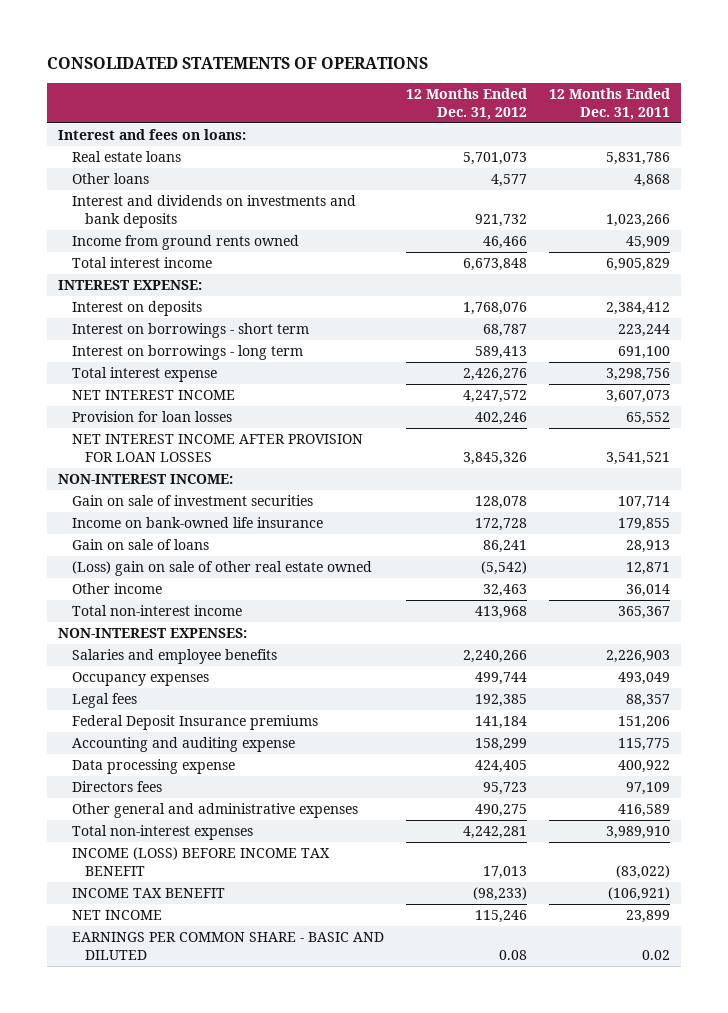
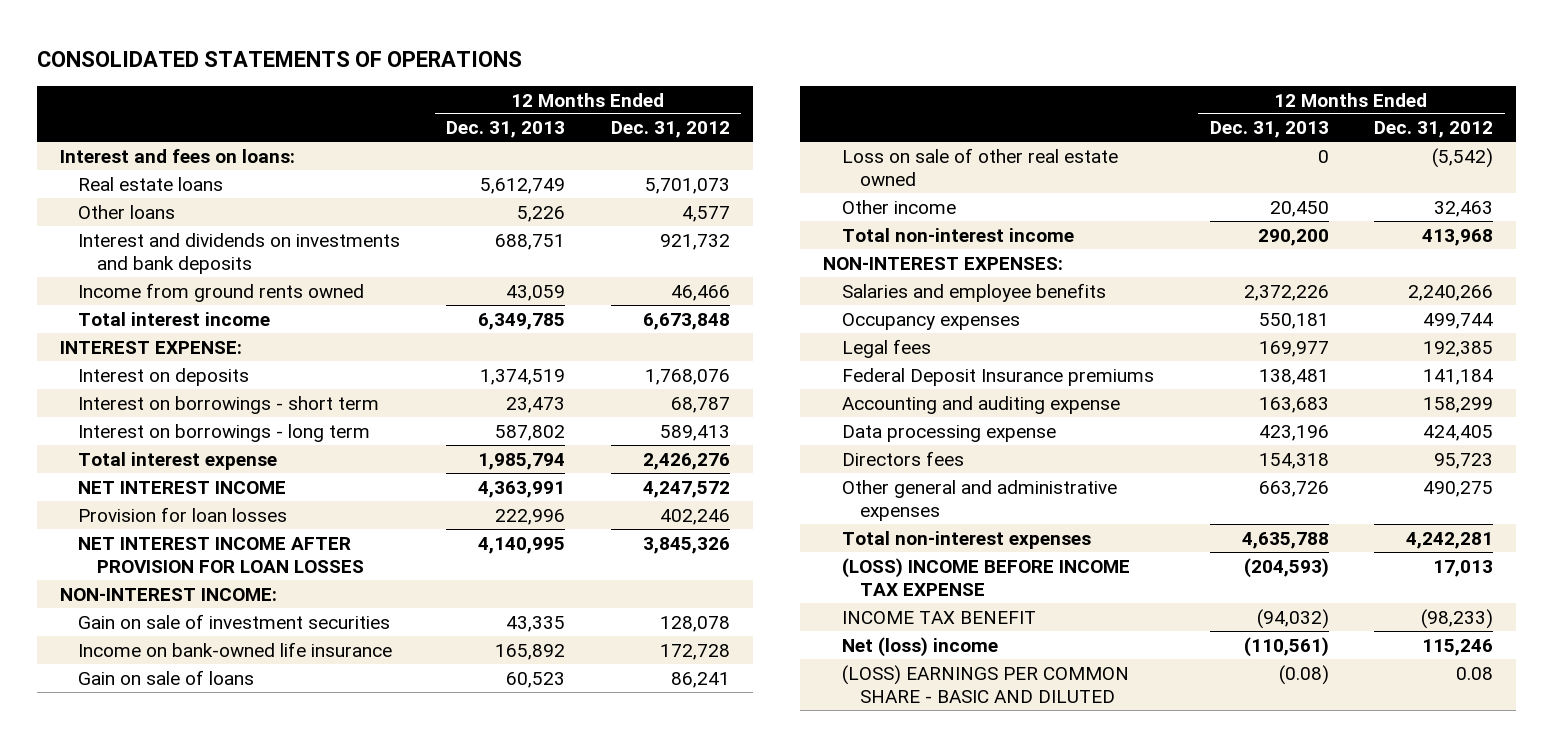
[548,87,670,120] 12 Months Ended Dec. 31, 2011 -> none
none -> [446,121,566,139] Dec. 31, 2013
[71,561,372,577] (Loss) gain on sale of other real estate owned -> [841,147,1118,186] Loss on sale of other real estate owned
[71,847,330,876] INCOME (LOSS) BEFORE INCOME TAX BENEFIT -> [841,557,1130,596] (LOSS) INCOME BEFORE INCOME TAX EXPENSE
[71,910,162,921] NET INCOME -> [841,636,998,657] Net (loss) income
[71,932,384,960] EARNINGS PER COMMON SHARE - BASIC AND DILUTED -> [841,664,1129,703] (LOSS) EARNINGS PER COMMON SHARE - BASIC AND DILUTED

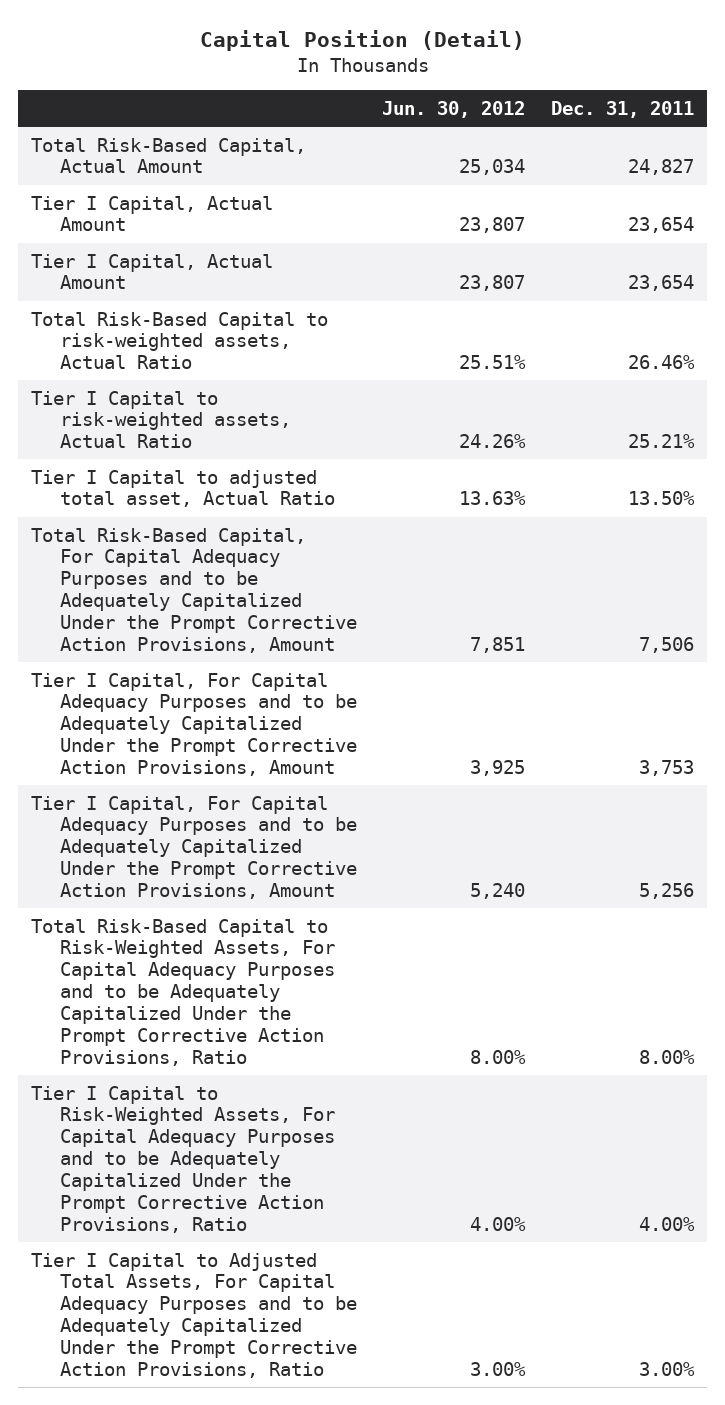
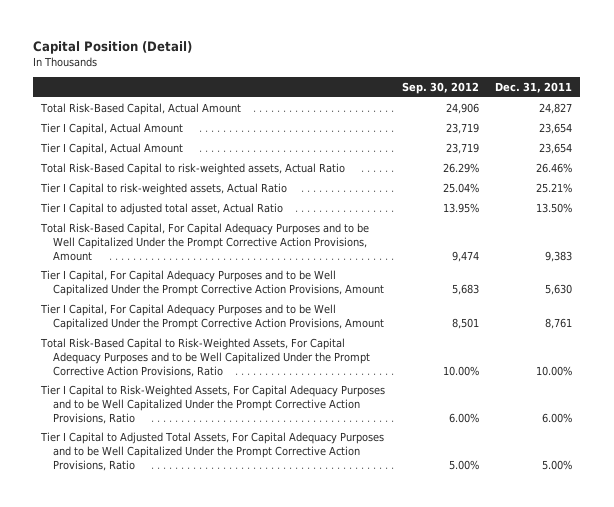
[382,101,526,119] Jun. 30, 2012 -> none
none -> [401,82,479,95] Sep. 30, 2012
[31,527,357,653] Total Risk-Based Capital, For Capital Adequacy Purposes and to be Adequately Capitalized Under the Prompt Corrective Action Provisions, Amount -> [40,223,370,261] Total Risk-Based Capital, For Capital Adequacy Purposes and to be Well Capitalized Under the Prompt Corrective Action Provisions, Amount
[638,636,694,653] 7,506 -> [545,250,573,262] 9,383
[31,672,357,776] Tier I Capital, For Capital Adequacy Purposes and to be Adequately Capitalized Under the Prompt Corrective Action Provisions, Amount -> [40,270,384,296] Tier I Capital, For Capital Adequacy Purposes and to be Well Capitalized Under the Prompt Corrective Action Provisions, Amount
[638,759,694,776] 3,753 -> [545,283,573,295] 5,630
[31,795,357,899] Tier I Capital, For Capital Adequacy Purposes and to be Adequately Capitalized Under the Prompt Corrective Action Provisions, Amount -> [40,304,384,330] Tier I Capital, For Capital Adequacy Purposes and to be Well Capitalized Under the Prompt Corrective Action Provisions, Amount
[638,882,694,899] 5,256 -> [545,317,573,329] 8,761
[31,918,335,1066] Total Risk-Based Capital to Risk-Weighted Assets, For Capital Adequacy Purposes and to be Adequately Capitalized Under the Prompt Corrective Action Provisions, Ratio -> [40,338,370,377] Total Risk-Based Capital to Risk-Weighted Assets, For Capital Adequacy Purposes and to be Well Capitalized Under the Prompt Corrective Action Provisions, Ratio
[638,1049,695,1064] 8.00% -> [536,365,573,376] 10.00%
[31,1085,335,1233] Tier I Capital to Risk-Weighted Assets, For Capital Adequacy Purposes and to be Adequately Capitalized Under the Prompt Corrective Action Provisions, Ratio -> [40,385,386,424] Tier I Capital to Risk-Weighted Assets, For Capital Adequacy Purposes and to be Well Capitalized Under the Prompt Corrective Action Provisions, Ratio
[638,1216,695,1231] 4.00% -> [542,412,573,423] 6.00%
[31,1252,357,1378] Tier I Capital to Adjusted Total Assets, For Capital Adequacy Purposes and to be Adequately Capitalized Under the Prompt Corrective Action Provisions, Ratio -> [40,432,385,471] Tier I Capital to Adjusted Total Assets, For Capital Adequacy Purposes and to be Well Capitalized Under the Prompt Corrective Action Provisions, Ratio
[638,1361,695,1376] 3.00% -> [542,459,573,470] 5.00%

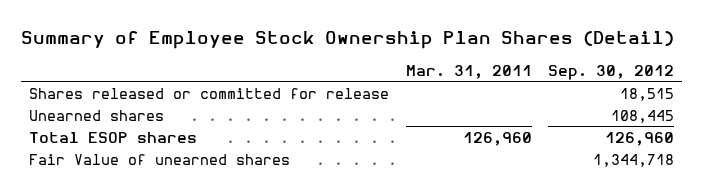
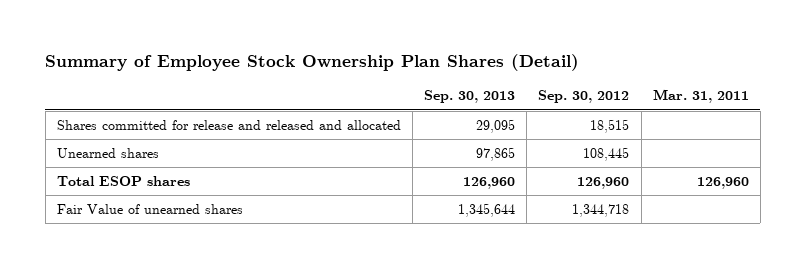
none -> [424,90,516,104] Sep. 30, 2013
[29,87,390,99] Shares released or committed for release -> [56,120,401,131] Shares committed for release and released and allocated

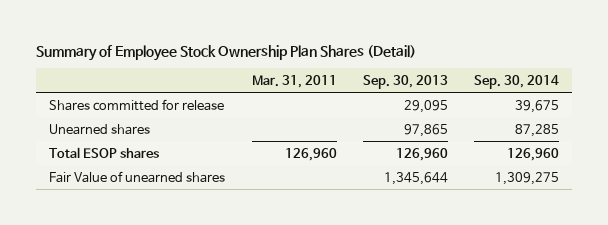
[538,90,630,104] Sep. 30, 2012 -> none
none -> [473,74,559,89] Sep. 30, 2014
[56,120,401,131] Shares committed for release and released and allocated -> [49,98,225,111] Shares committed for release

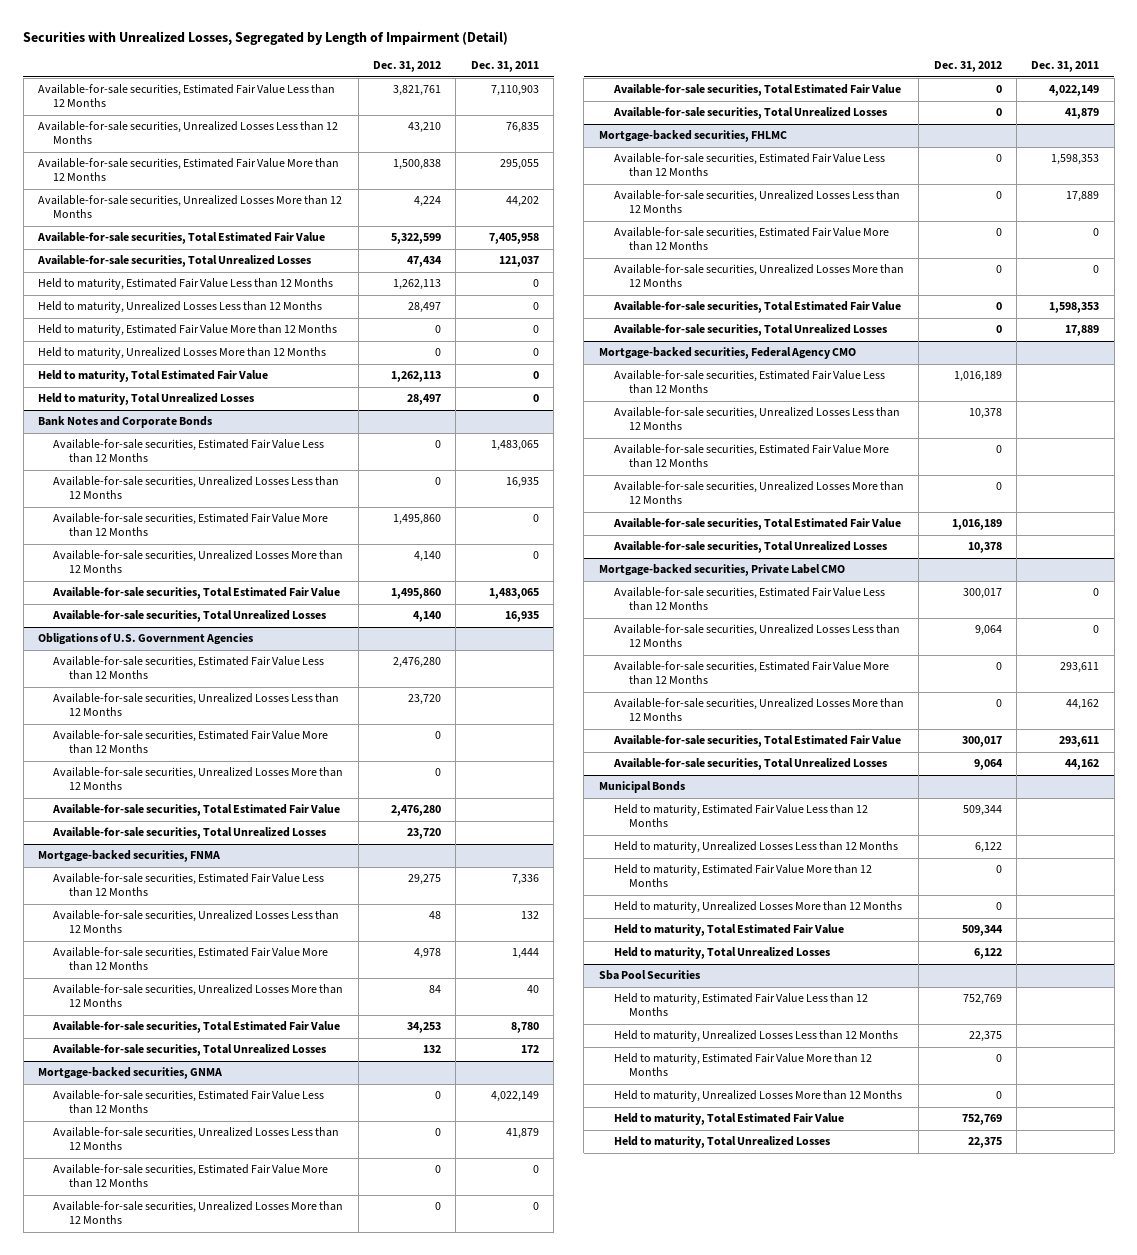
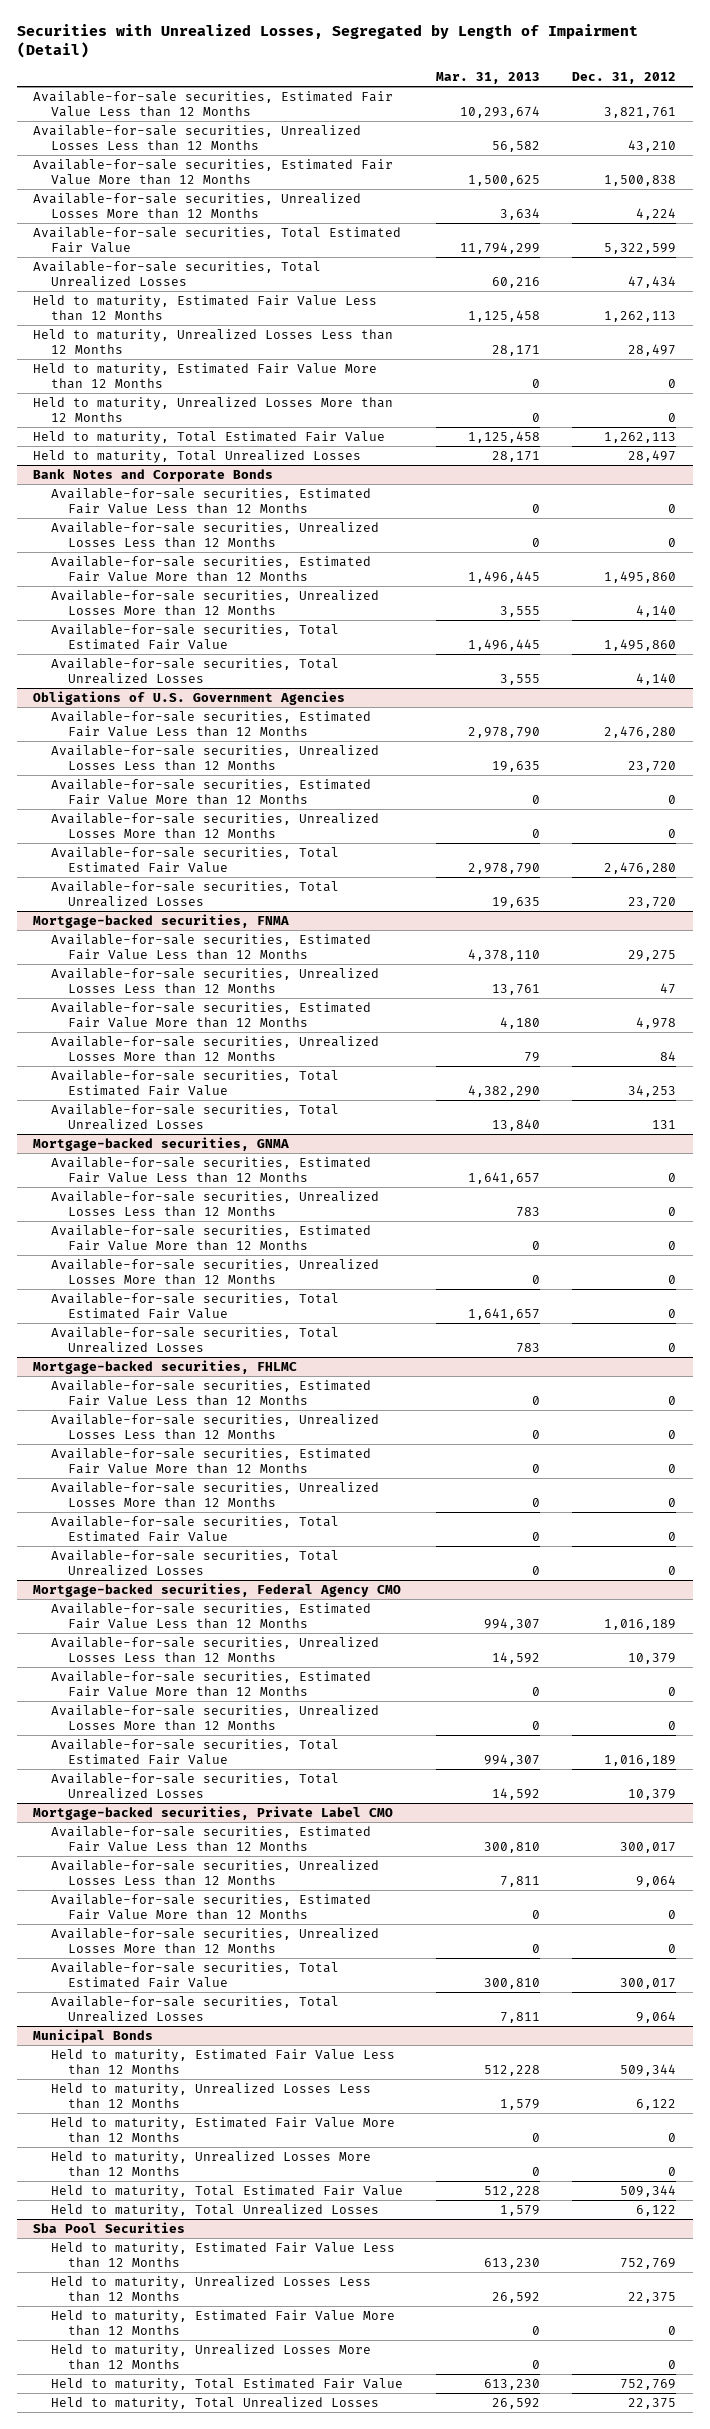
[470,61,539,73] Dec. 31, 2011 -> none
none -> [435,72,540,85] Mar. 31, 2013
[429,911,442,920] 48 -> [660,982,677,994] 47
[423,1045,442,1054] 132 -> [652,1119,677,1129] 131
[968,408,1002,420] 10,378 -> [628,1652,677,1664] 10,379
[967,542,1002,554] 10,378 -> [628,1788,677,1800] 10,379

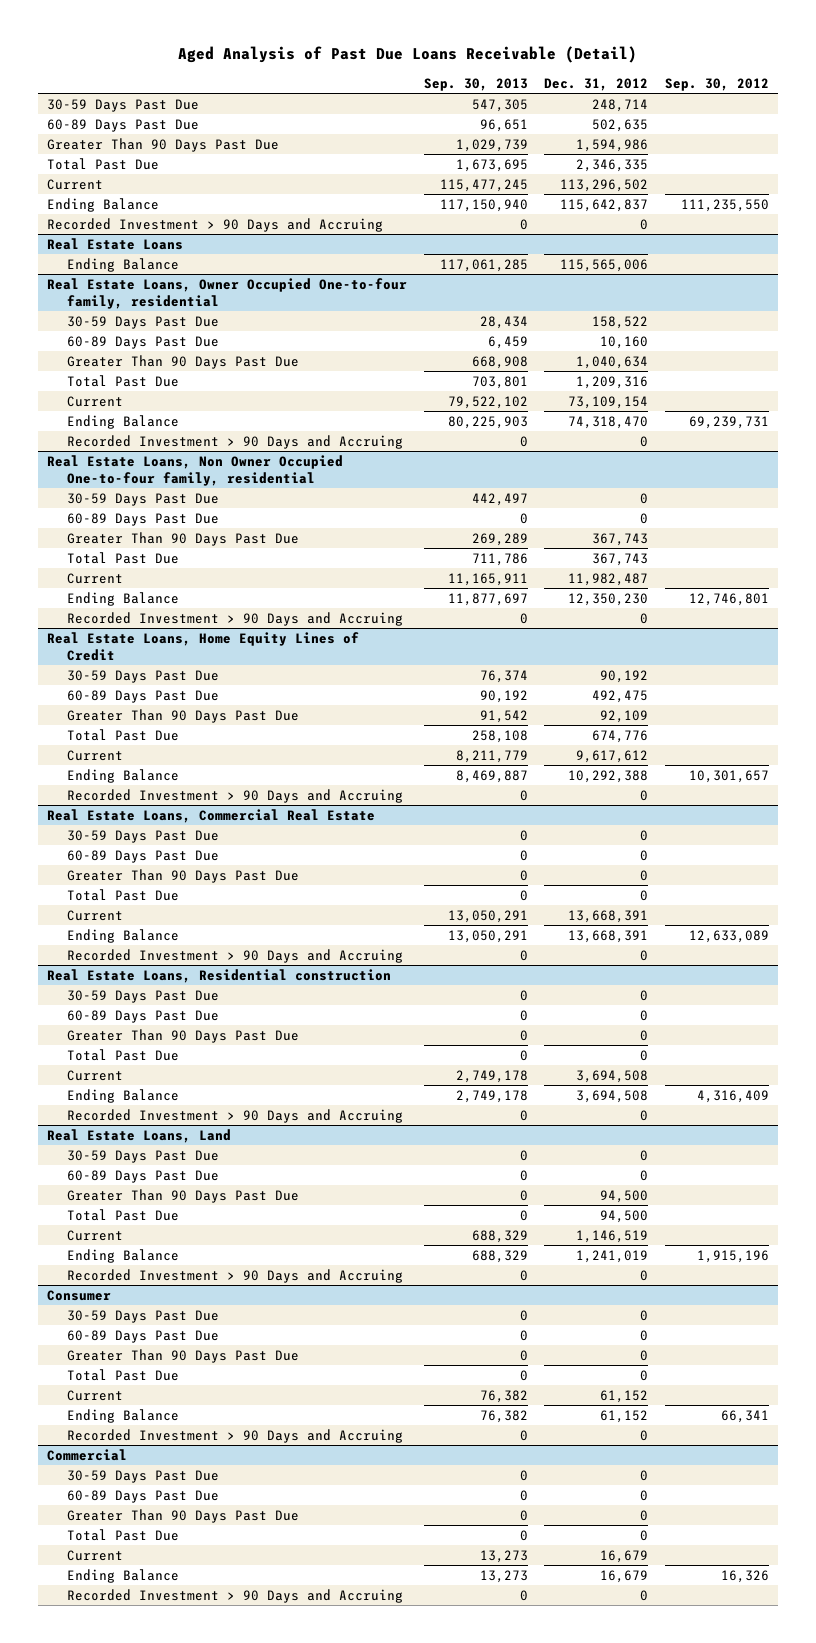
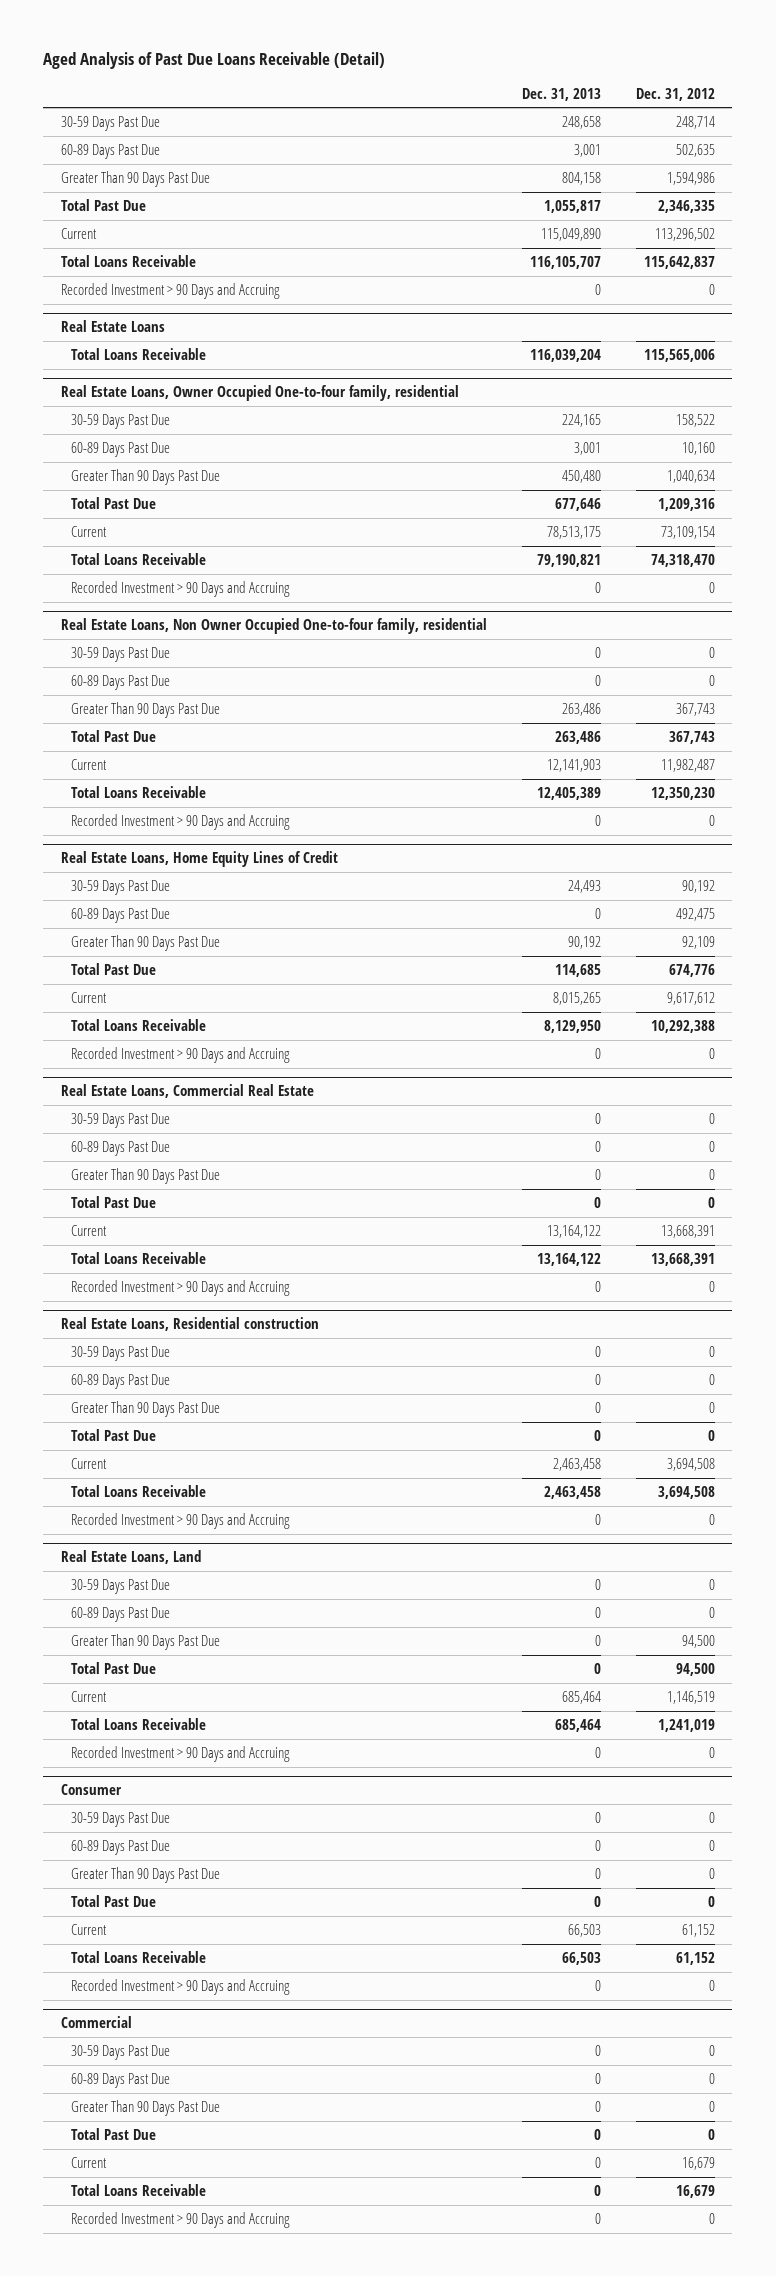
[423,77,528,91] Sep. 30, 2013 -> none
[665,77,770,91] Sep. 30, 2012 -> none
none -> [521,87,601,101] Dec. 31, 2013
[46,197,159,212] Ending Balance -> [60,254,196,267] Total Loans Receivable
[67,257,180,272] Ending Balance -> [71,347,207,360] Total Loans Receivable
[67,414,180,429] Ending Balance -> [71,552,207,565] Total Loans Receivable
[67,591,180,606] Ending Balance -> [71,785,207,798] Total Loans Receivable
[67,768,180,783] Ending Balance -> [71,1018,207,1031] Total Loans Receivable
[67,928,180,943] Ending Balance -> [71,1251,207,1264] Total Loans Receivable
[67,1088,180,1103] Ending Balance -> [71,1484,207,1497] Total Loans Receivable
[67,1248,180,1263] Ending Balance -> [71,1717,207,1730] Total Loans Receivable
[67,1408,180,1423] Ending Balance -> [71,1950,207,1963] Total Loans Receivable
[67,1568,180,1583] Ending Balance -> [71,2183,207,2196] Total Loans Receivable

